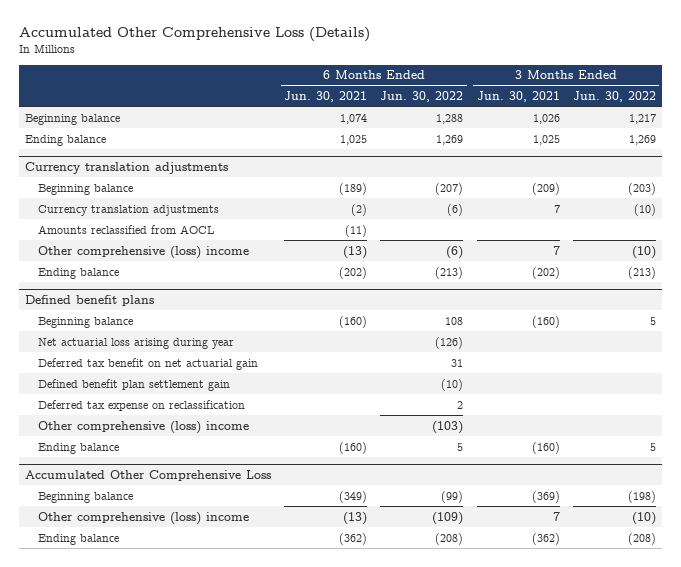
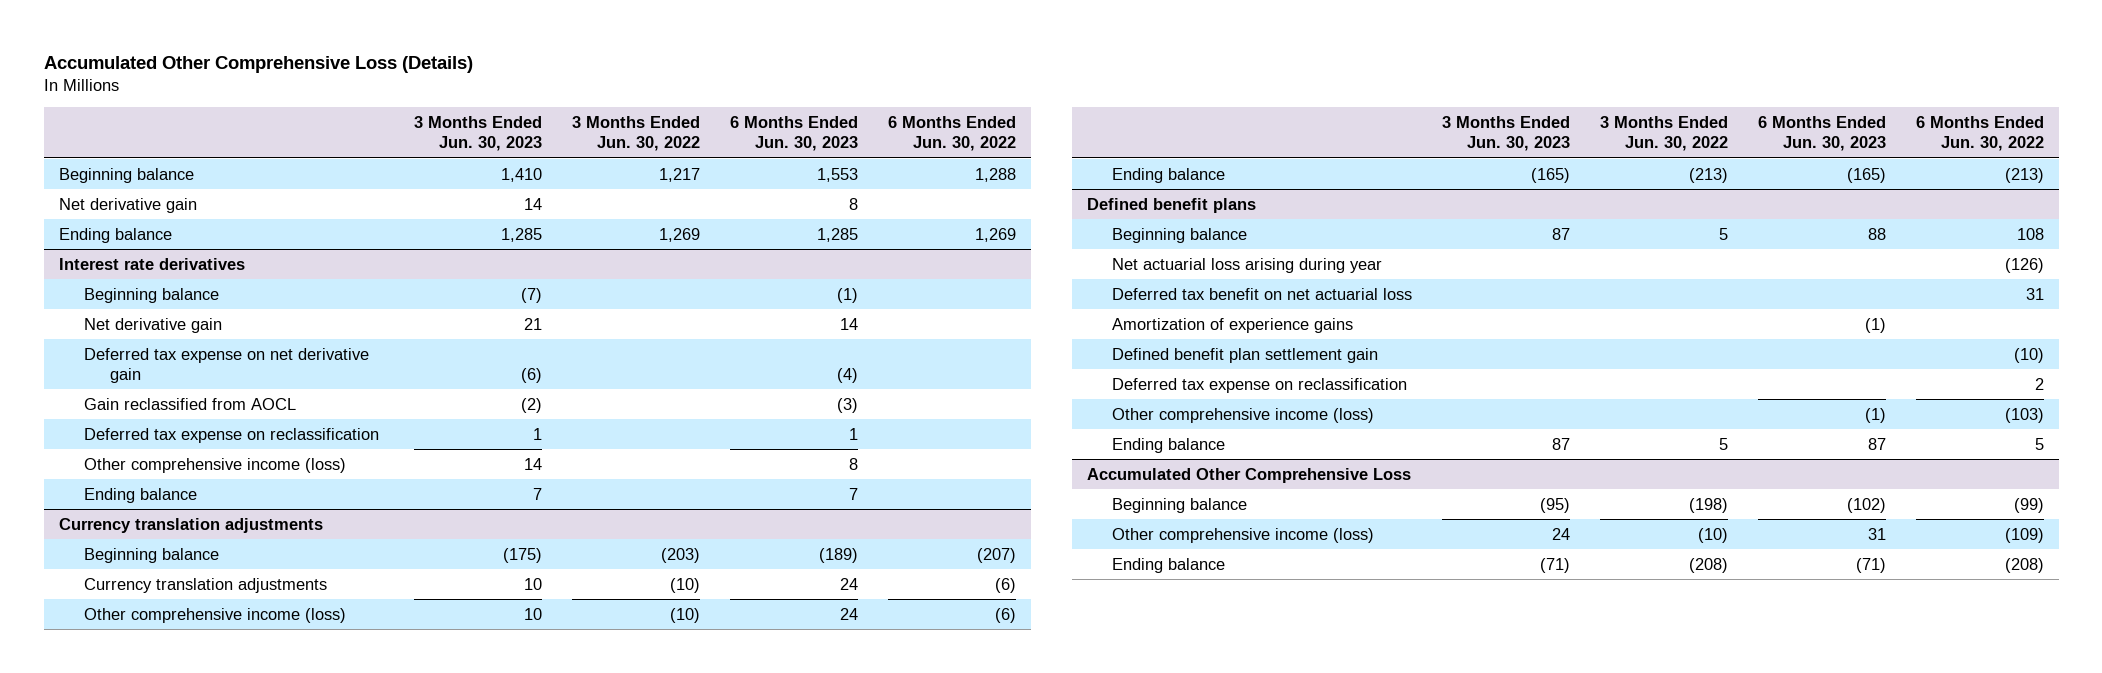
[284,90,368,102] Jun. 30, 2021 -> none
[476,90,560,102] Jun. 30, 2021 -> none
none -> [414,115,543,152] 3 Months Ended Jun. 30, 2023
none -> [730,115,859,152] 6 Months Ended Jun. 30, 2023
none -> [58,197,197,213] Net derivative gain
none -> [58,257,245,270] Interest rate derivatives
none -> [84,287,220,303] Beginning balance
none -> [84,317,223,333] Net derivative gain
none -> [84,347,370,384] Deferred tax expense on net derivative gain
none -> [84,397,297,410] Gain reclassified from AOCL
none -> [84,427,380,443] Deferred tax expense on reclassification
none -> [84,457,347,473] Other comprehensive income (loss)
none -> [84,487,198,503] Ending balance
[37,224,214,234] Amounts reclassified from AOCL -> none
[37,245,249,259] Other comprehensive (loss) income -> [84,607,347,623] Other comprehensive income (loss)
[37,357,258,370] Deferred tax benefit on net actuarial gain -> [1112,287,1413,300] Deferred tax benefit on net actuarial loss
none -> [1112,317,1354,333] Amortization of experience gains
[37,420,249,434] Other comprehensive (loss) income -> [1112,407,1375,423] Other comprehensive income (loss)
[37,511,249,525] Other comprehensive (loss) income -> [1112,527,1375,543] Other comprehensive income (loss)

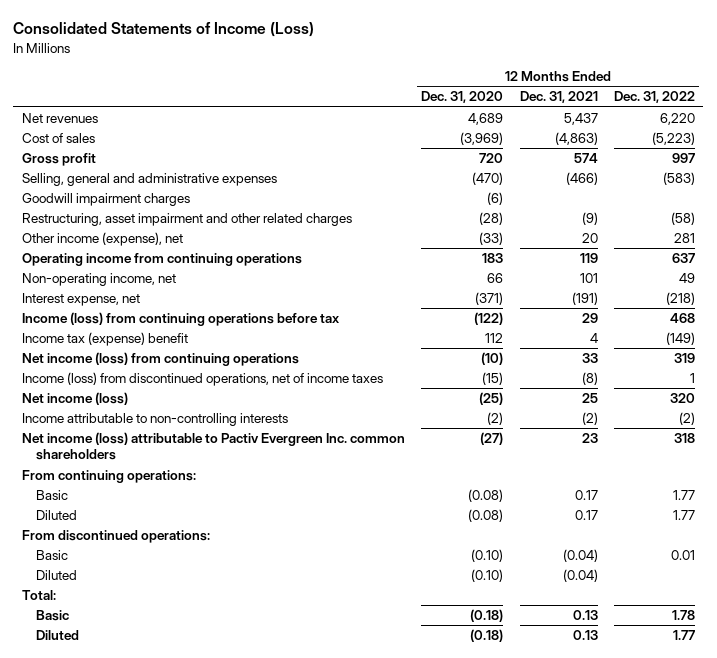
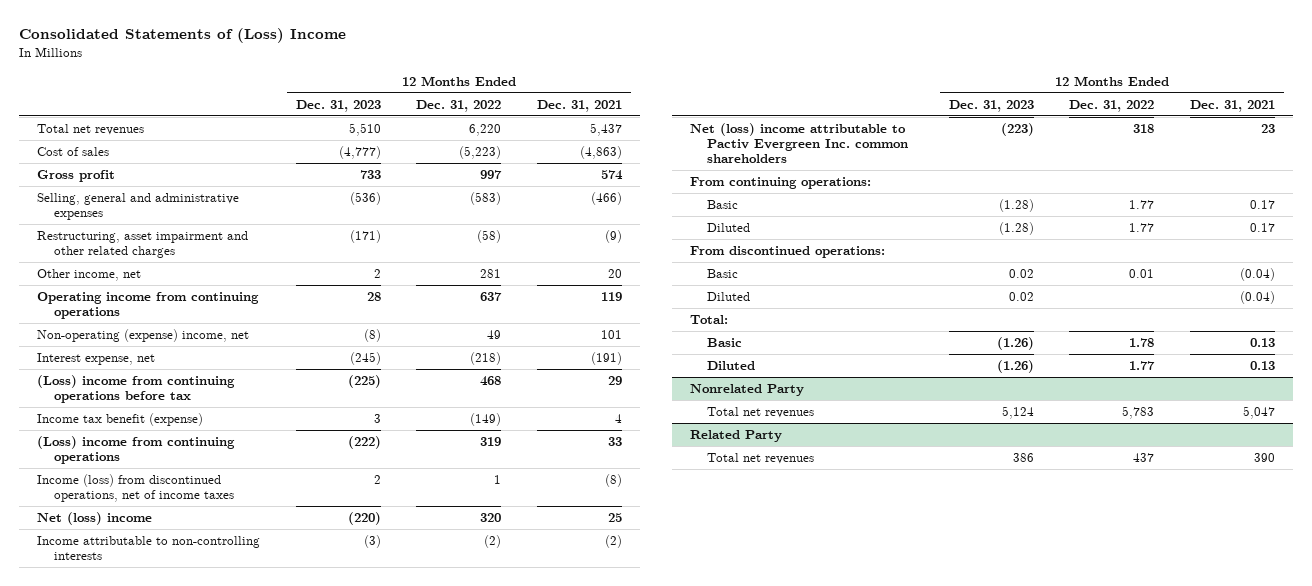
[13,22,315,38] Consolidated Statements of Income (Loss) -> [19,28,347,44] Consolidated Statements of (Loss) Income
[421,91,504,104] Dec. 31, 2020 -> none
none -> [295,99,381,112] Dec. 31, 2023
[21,113,98,124] Net revenues -> [36,123,144,135] Total net revenues
[21,193,190,207] Goodwill impairment charges -> none
[21,232,183,247] Other income (expense), net -> [36,268,141,281] Other income, net
[21,273,176,287] Non-operating income, net -> [36,328,249,342] Non-operating (expense) income, net
[21,312,339,327] Income (loss) from continuing operations before tax -> [36,374,235,404] (Loss) income from continuing operations before tax
[21,332,188,347] Income tax (expense) benefit -> [36,412,203,426] Income tax benefit (expense)
[21,352,299,367] Net income (loss) from continuing operations -> [36,435,235,465] (Loss) income from continuing operations
[21,392,128,406] Net income (loss) -> [36,511,152,525] Net (loss) income
[21,432,405,461] Net income (loss) attributable to Pactiv Evergreen Inc. common shareholders -> [689,122,908,164] Net (loss) income attributable to Pactiv Evergreen Inc. common shareholders
none -> [689,383,804,396] Nonrelated Party
none -> [706,406,814,418] Total net revenues
none -> [689,429,782,442] Related Party
none -> [706,452,814,464] Total net revenues

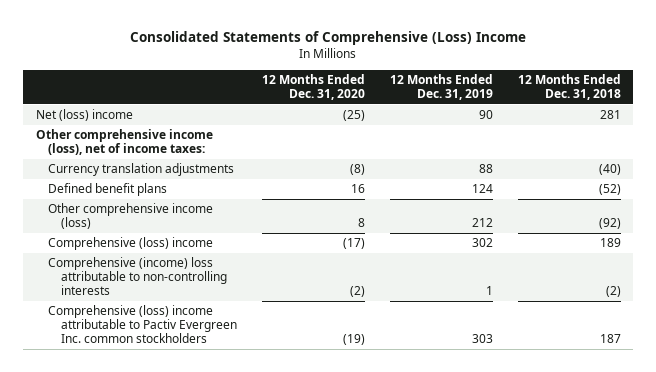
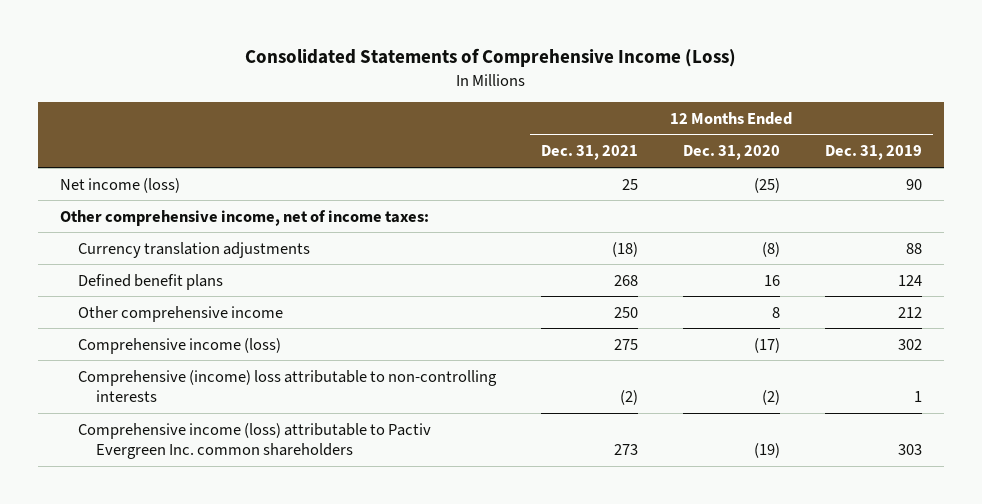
[130,30,527,45] Consolidated Statements of Comprehensive (Loss) Income -> [244,48,736,68] Consolidated Statements of Comprehensive Income (Loss)
[517,73,621,100] 12 Months Ended Dec. 31, 2018 -> none
none -> [540,145,638,161] Dec. 31, 2021
[35,109,133,122] Net (loss) income -> [60,177,181,193] Net income (loss)
[35,129,213,156] Other comprehensive income (loss), net of income taxes: -> [60,209,430,226] Other comprehensive income, net of income taxes:
[48,203,214,230] Other comprehensive income (loss) -> [78,305,284,322] Other comprehensive income
[48,237,214,251] Comprehensive (loss) income -> [78,337,282,354] Comprehensive income (loss)
[48,305,237,344] Comprehensive (loss) income attributable to Pactiv Evergreen Inc. common stockholders -> [78,422,432,460] Comprehensive income (loss) attributable to Pactiv Evergreen Inc. common shareholders

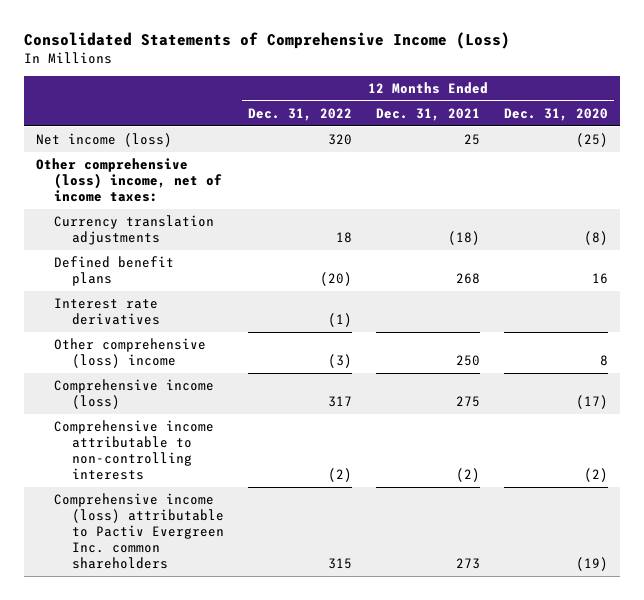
[824,145,922,161] Dec. 31, 2019 -> none
none -> [248,108,353,122] Dec. 31, 2022
[60,209,430,226] Other comprehensive income, net of income taxes: -> [36,158,223,202] Other comprehensive (loss) income, net of income taxes:
none -> [54,298,161,326] Interest rate derivatives
[78,305,284,322] Other comprehensive income -> [54,338,207,369] Other comprehensive (loss) income
[78,369,498,403] Comprehensive (income) loss attributable to non-controlling interests -> [54,420,215,480] Comprehensive income attributable to non-controlling interests

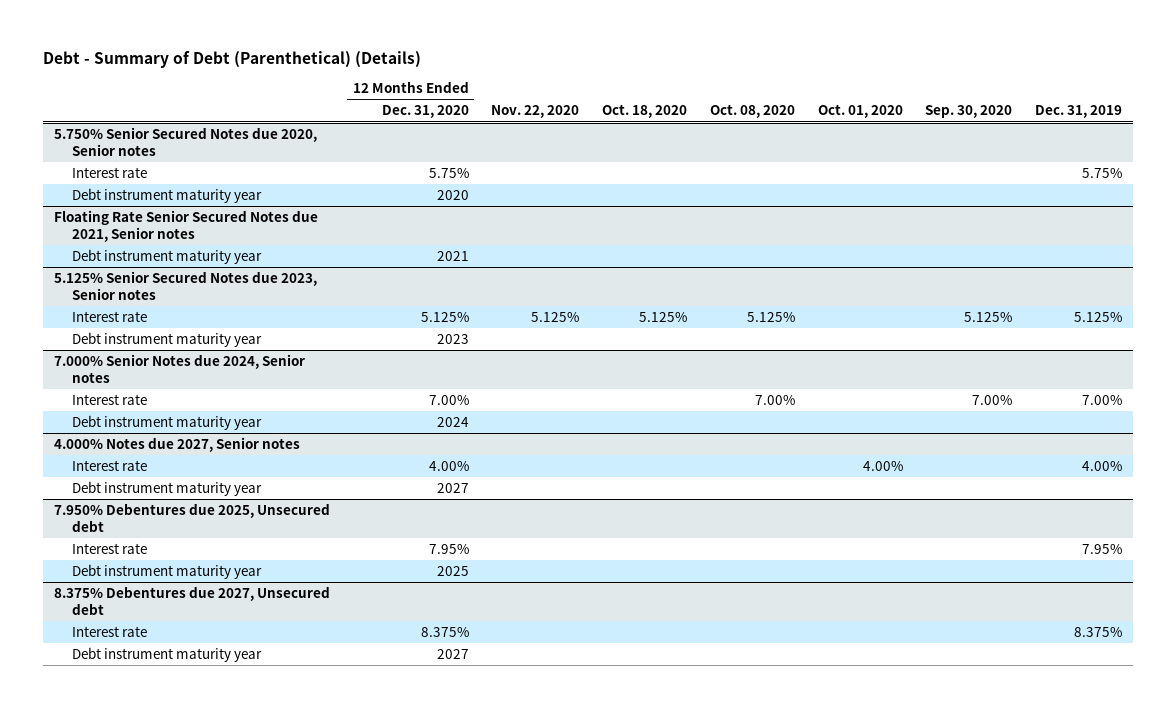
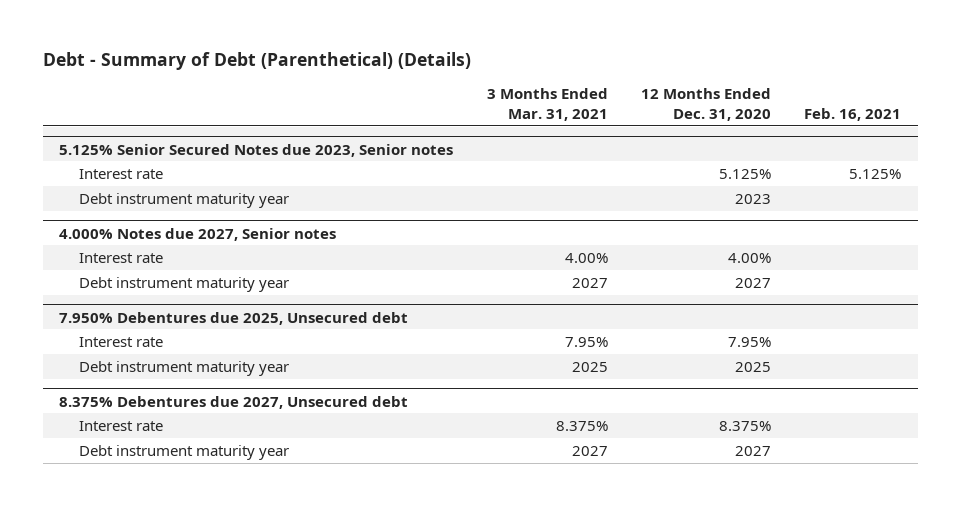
[491,105,580,119] Nov. 22, 2020 -> none
[602,104,688,119] Oct. 18, 2020 -> none
[709,104,795,119] Oct. 08, 2020 -> none
[817,104,903,119] Oct. 01, 2020 -> none
[925,105,1013,119] Sep. 30, 2020 -> none
[1035,105,1123,119] Dec. 31, 2019 -> none
none -> [486,88,608,122] 3 Months Ended Mar. 31, 2021
none -> [804,108,902,122] Feb. 16, 2021
[53,127,317,156] 5.750% Senior Secured Notes due 2020, Senior notes -> none
[71,167,147,179] Interest rate -> none
[71,188,262,204] Debt instrument maturity year -> none
[53,210,318,242] Floating Rate Senior Secured Notes due 2021, Senior notes -> none
[71,249,262,265] Debt instrument maturity year -> none
[53,354,305,383] 7.000% Senior Notes due 2024, Senior notes -> none
[71,394,147,406] Interest rate -> none
[71,415,262,431] Debt instrument maturity year -> none

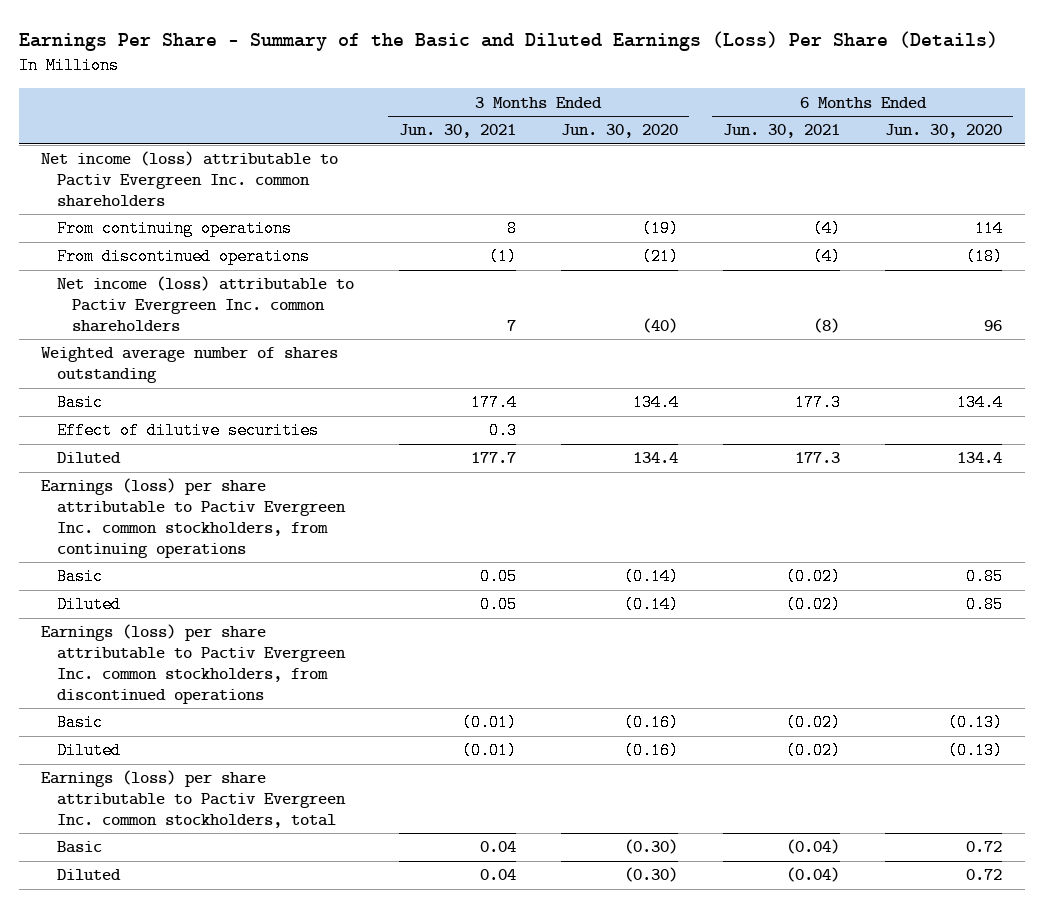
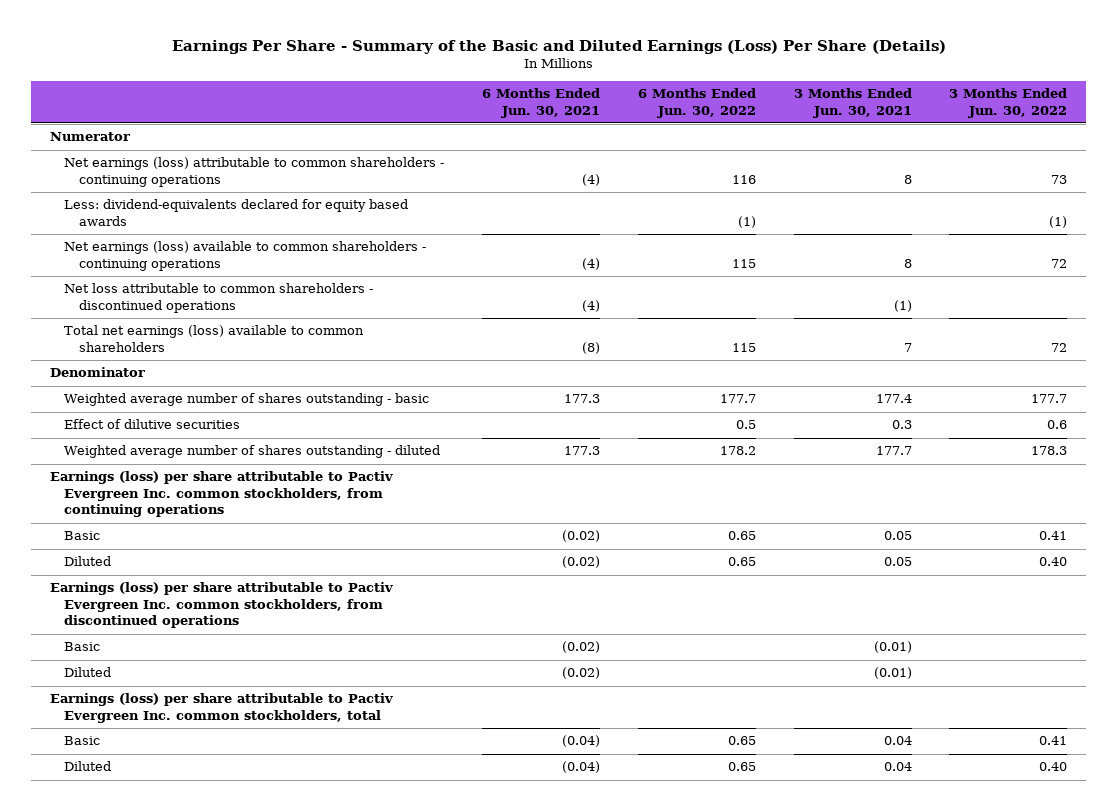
[560,124,678,139] Jun. 30, 2020 -> none
[885,124,1003,139] Jun. 30, 2020 -> none
none -> [637,88,756,118] 6 Months Ended Jun. 30, 2022
none -> [949,88,1068,118] 3 Months Ended Jun. 30, 2022
[41,151,339,207] Net income (loss) attributable to Pactiv Evergreen Inc. common shareholders -> none
[56,276,354,332] Net income (loss) attributable to Pactiv Evergreen Inc. common shareholders -> none
none -> [49,132,130,142] Numerator
[56,220,292,238] From continuing operations -> [64,157,445,187] Net earnings (loss) attributable to common shareholders - continuing operations
none -> [64,199,409,226] Less: dividend-equivalents declared for equity based awards
none -> [64,241,427,271] Net earnings (loss) available to common shareholders - continuing operations
[56,248,310,266] From discontinued operations -> [64,283,374,313] Net loss attributable to common shareholders - discontinued operations
none -> [64,325,365,352] Total net earnings (loss) available to common shareholders
[41,347,339,384] Weighted average number of shares outstanding -> [49,367,145,378] Denominator
[56,394,103,412] Basic -> [64,393,430,407] Weighted average number of shares outstanding - basic
[56,452,121,464] Diluted -> [64,445,441,459] Weighted average number of shares outstanding - diluted

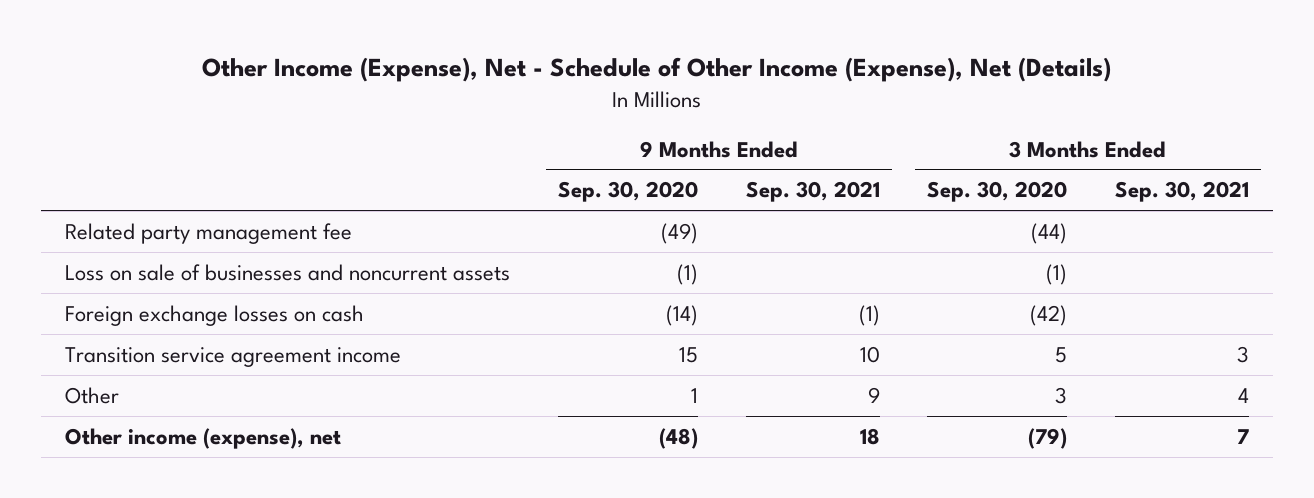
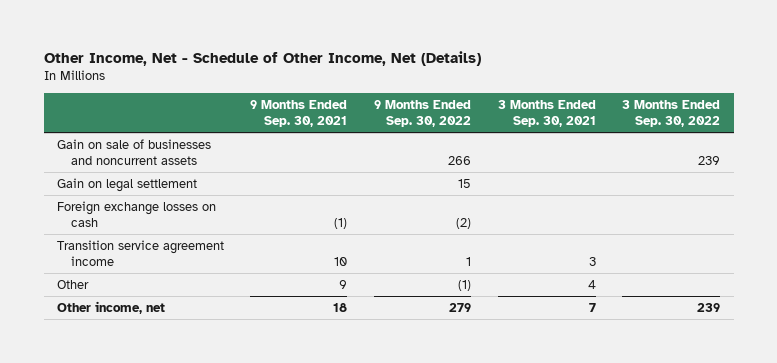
[202,57,1112,83] Other Income (Expense), Net - Schedule of Other Income (Expense), Net (Details) -> [43,51,481,67] Other Income, Net - Schedule of Other Income, Net (Details)
[557,181,698,203] Sep. 30, 2020 -> none
[927,181,1068,203] Sep. 30, 2020 -> none
none -> [374,99,472,127] 9 Months Ended Sep. 30, 2022
none -> [622,99,721,127] 3 Months Ended Sep. 30, 2022
[65,222,353,244] Related party management fee -> none
[65,263,511,281] Loss on sale of businesses and noncurrent assets -> [56,138,211,165] Gain on sale of businesses and noncurrent assets
none -> [56,177,197,192] Gain on legal settlement
[65,427,342,449] Other income (expense), net -> [56,300,165,314] Other income, net

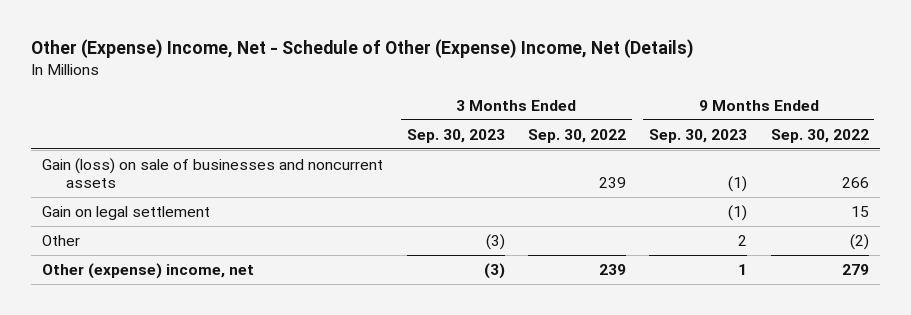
[43,51,481,67] Other Income, Net - Schedule of Other Income, Net (Details) -> [30,39,694,59] Other (Expense) Income, Net - Schedule of Other (Expense) Income, Net (Details)
[250,99,348,127] 9 Months Ended Sep. 30, 2021 -> none
[497,99,596,127] 3 Months Ended Sep. 30, 2021 -> none
none -> [406,128,505,143] Sep. 30, 2023
none -> [649,128,748,143] Sep. 30, 2023
[56,138,211,165] Gain on sale of businesses and noncurrent assets -> [42,157,384,189] Gain (loss) on sale of businesses and noncurrent assets
[56,200,216,227] Foreign exchange losses on cash -> none
[56,239,224,266] Transition service agreement income -> none
[458,279,472,291] (1) -> [849,233,869,250] (2)
[56,300,165,314] Other income, net -> [42,262,255,279] Other (expense) income, net

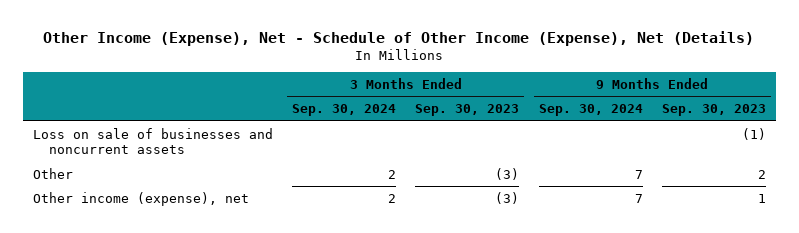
[30,39,694,59] Other (Expense) Income, Net - Schedule of Other (Expense) Income, Net (Details) -> [43,30,755,46] Other Income (Expense), Net - Schedule of Other Income (Expense), Net (Details)
[527,128,626,143] Sep. 30, 2022 -> none
[770,128,869,143] Sep. 30, 2022 -> none
none -> [292,104,397,117] Sep. 30, 2024
none -> [538,104,643,117] Sep. 30, 2024
[42,205,211,220] Gain on legal settlement -> none
[42,157,384,189] Gain (loss) on sale of businesses and noncurrent assets -> [32,127,273,155] Loss on sale of businesses and noncurrent assets
[42,262,255,279] Other (expense) income, net -> [32,191,249,206] Other income (expense), net

